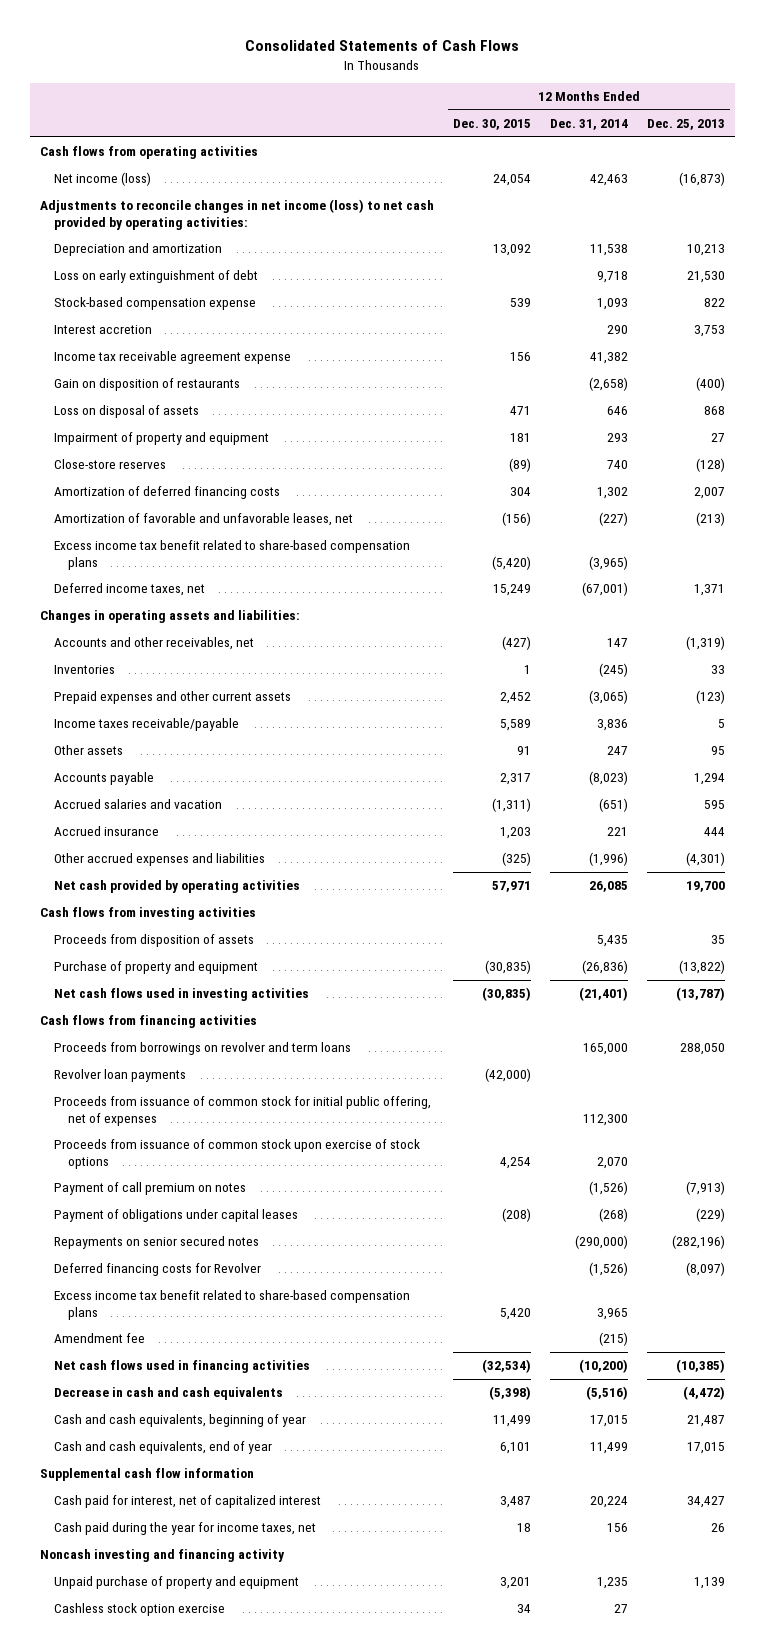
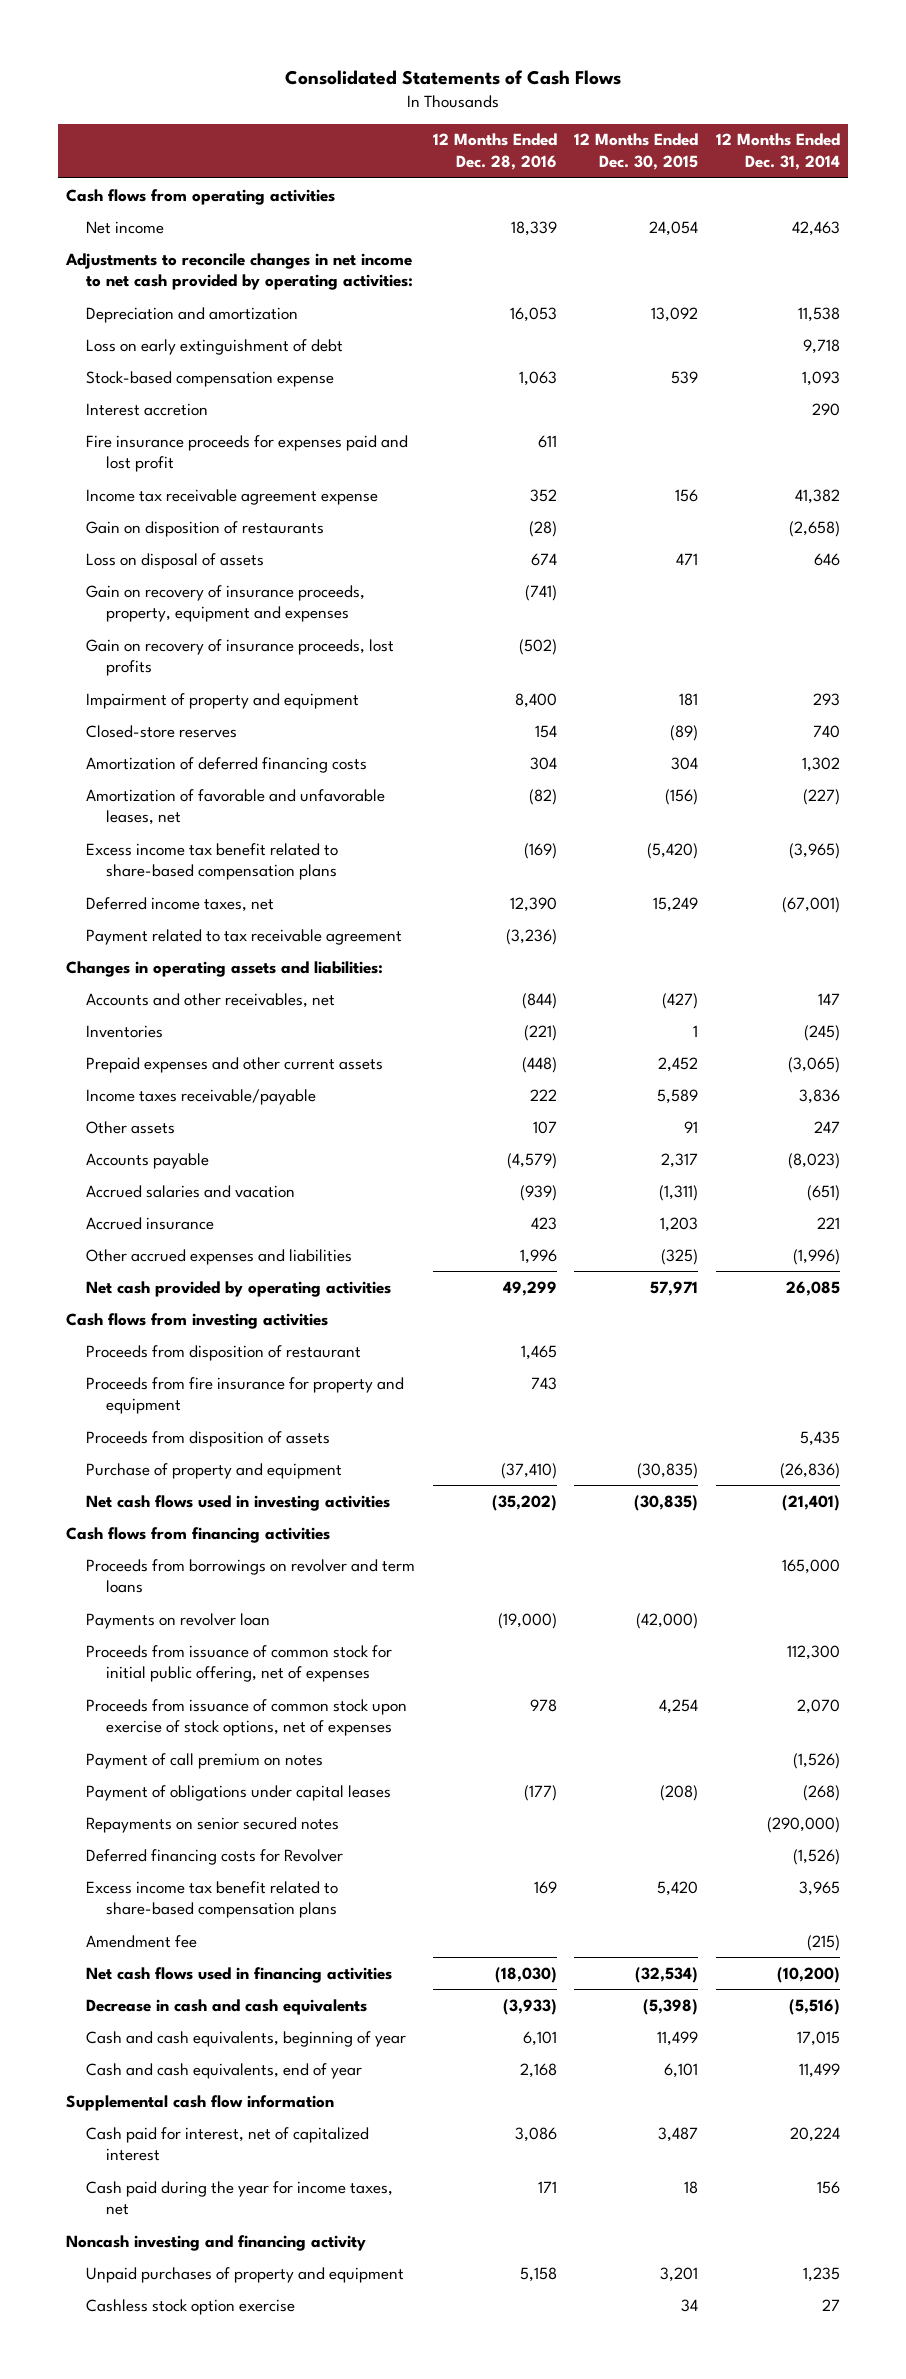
[647,119,726,131] Dec. 25, 2013 -> none
none -> [432,133,557,171] 12 Months Ended Dec. 28, 2016
[53,172,151,187] Net income (loss) -> [86,220,165,234] Net income
[39,199,434,230] Adjustments to reconcile changes in net income (loss) to net cash provided by operating activities: -> [65,252,414,291] Adjustments to reconcile changes in net income to net cash provided by operating activities:
none -> [86,434,409,473] Fire insurance proceeds for expenses paid and lost profit
none -> [86,584,366,623] Gain on recovery of insurance proceeds, property, equipment and expenses
none -> [86,638,395,677] Gain on recovery of insurance proceeds, lost profits
[53,459,166,470] Close-store reserves -> [86,724,238,738] Closed-store reserves
none -> [86,928,403,945] Payment related to tax receivable agreement
none -> [86,1344,362,1361] Proceeds from disposition of restaurant
none -> [86,1376,405,1415] Proceeds from fire insurance for property and equipment
[53,1069,186,1083] Revolver loan payments -> [86,1612,271,1629] Payments on revolver loan
[53,1139,420,1169] Proceeds from issuance of common stock upon exercise of stock options -> [86,1698,408,1737] Proceeds from issuance of common stock upon exercise of stock options, net of expenses
[53,1576,299,1590] Unpaid purchase of property and equipment -> [86,2266,405,2283] Unpaid purchases of property and equipment

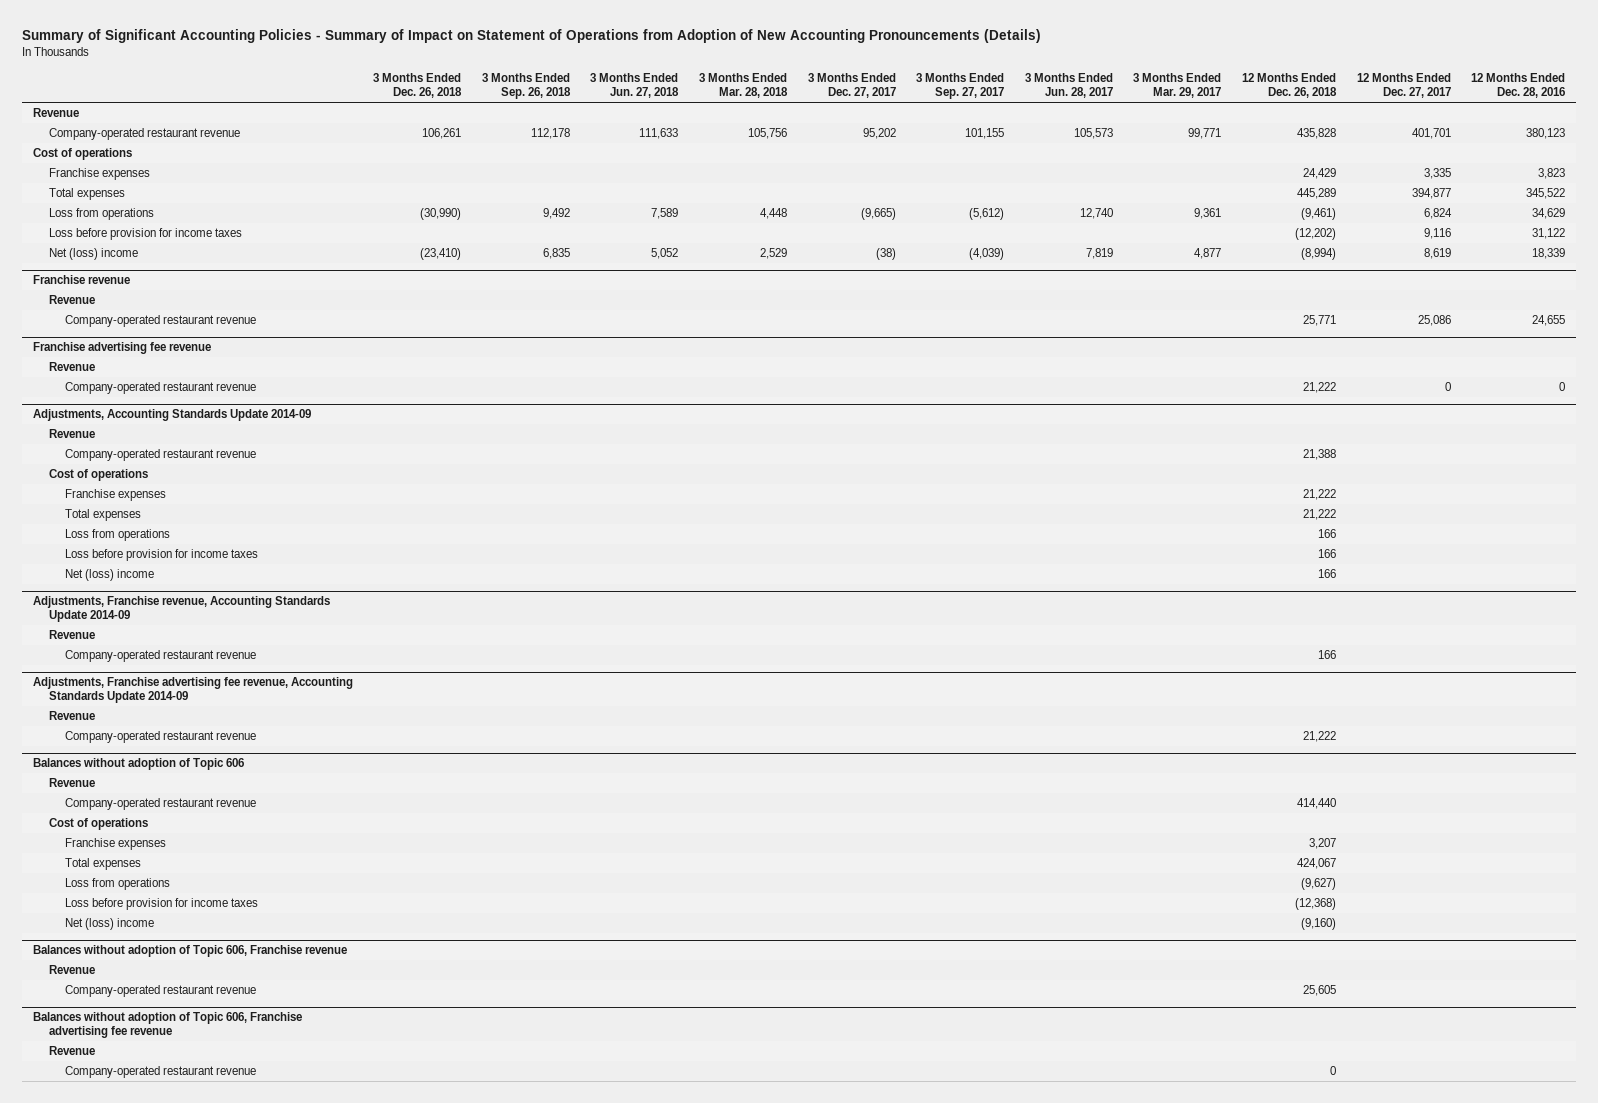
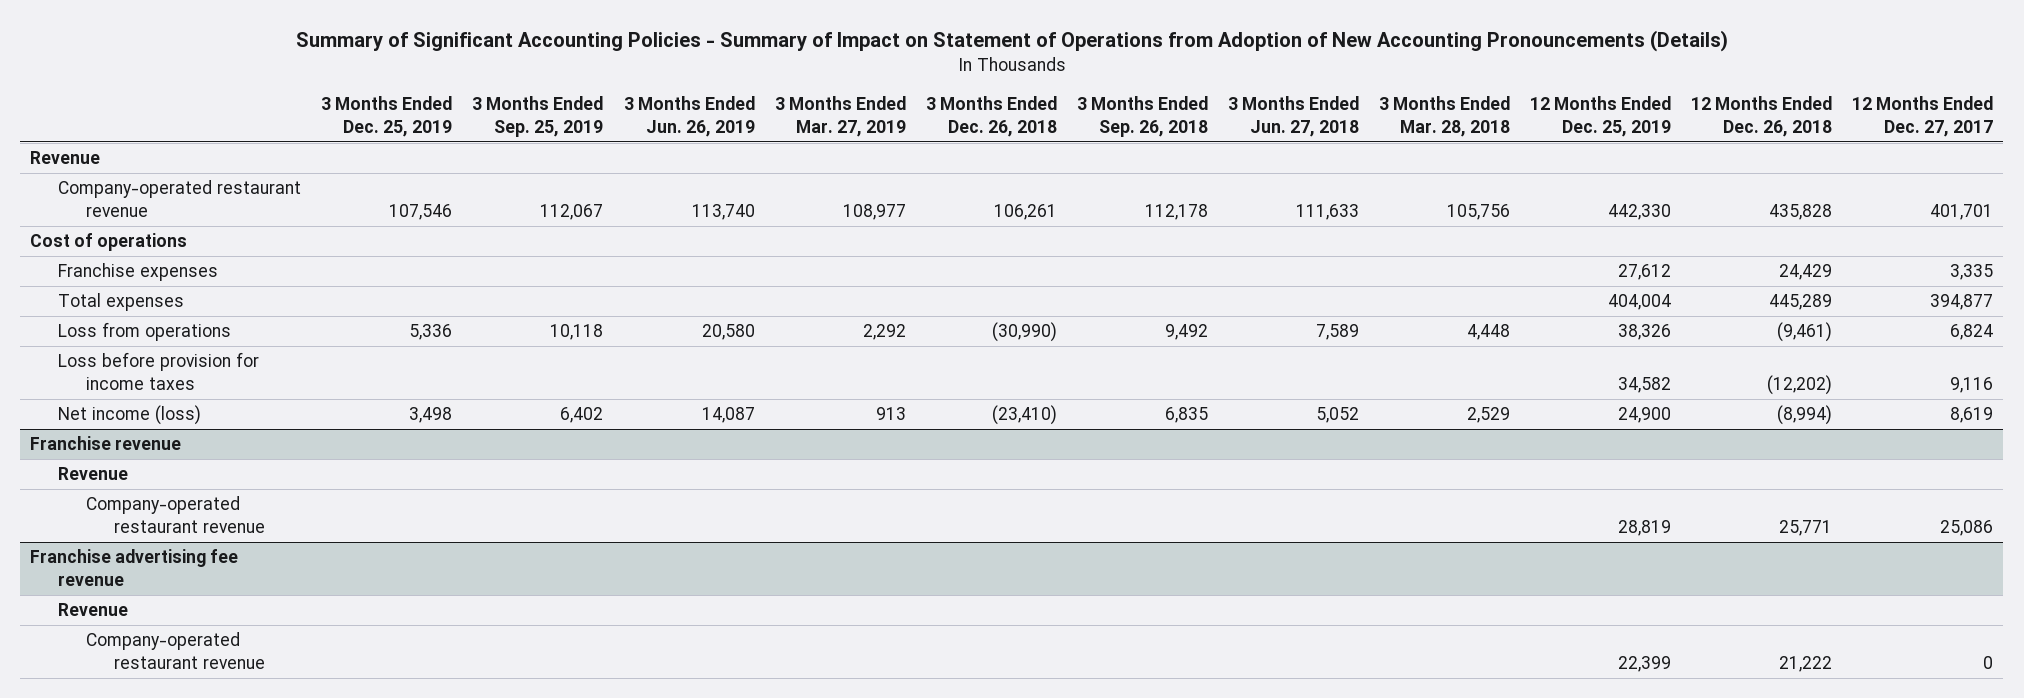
[807,73,896,99] 3 Months Ended Dec. 27, 2017 -> none
[916,73,1005,100] 3 Months Ended Sep. 27, 2017 -> none
[1024,73,1113,99] 3 Months Ended Jun. 28, 2017 -> none
[1133,73,1222,99] 3 Months Ended Mar. 29, 2017 -> none
[1471,73,1566,99] 12 Months Ended Dec. 28, 2016 -> none
none -> [321,96,453,137] 3 Months Ended Dec. 25, 2019
none -> [472,96,604,137] 3 Months Ended Sep. 25, 2019
none -> [623,96,755,137] 3 Months Ended Jun. 26, 2019
none -> [774,96,906,137] 3 Months Ended Mar. 27, 2019
none -> [1530,96,1672,137] 12 Months Ended Dec. 25, 2019
[48,248,138,261] Net (loss) income -> [58,405,202,426] Net income (loss)
[32,409,311,422] Adjustments, Accounting Standards Update 2014-09 -> none
[48,429,95,439] Revenue -> none
[65,449,257,462] Company-operated restaurant revenue -> none
[48,469,148,482] Cost of operations -> none
[65,489,167,502] Franchise expenses -> none
[65,509,142,522] Total expenses -> none
[65,529,171,542] Loss from operations -> none
[65,549,259,562] Loss before provision for income taxes -> none
[65,569,155,582] Net (loss) income -> none
[32,596,330,623] Adjustments, Franchise revenue, Accounting Standards Update 2014-09 -> none
[48,630,95,640] Revenue -> none
[65,650,257,663] Company-operated restaurant revenue -> none
[32,677,353,704] Adjustments, Franchise advertising fee revenue, Accounting Standards Update 2014-09 -> none
[48,711,95,721] Revenue -> none
[65,731,257,744] Company-operated restaurant revenue -> none
[32,758,244,771] Balances without adoption of Topic 606 -> none
[48,778,95,788] Revenue -> none
[65,798,257,811] Company-operated restaurant revenue -> none
[48,818,148,831] Cost of operations -> none
[65,838,167,851] Franchise expenses -> none
[65,858,142,871] Total expenses -> none
[65,878,171,891] Loss from operations -> none
[65,898,259,911] Loss before provision for income taxes -> none
[65,918,155,931] Net (loss) income -> none
[32,945,347,958] Balances without adoption of Topic 606, Franchise revenue -> none
[48,965,95,975] Revenue -> none
[65,985,257,998] Company-operated restaurant revenue -> none
[32,1012,302,1039] Balances without adoption of Topic 606, Franchise advertising fee revenue -> none
[48,1046,95,1056] Revenue -> none
[65,1066,257,1079] Company-operated restaurant revenue -> none

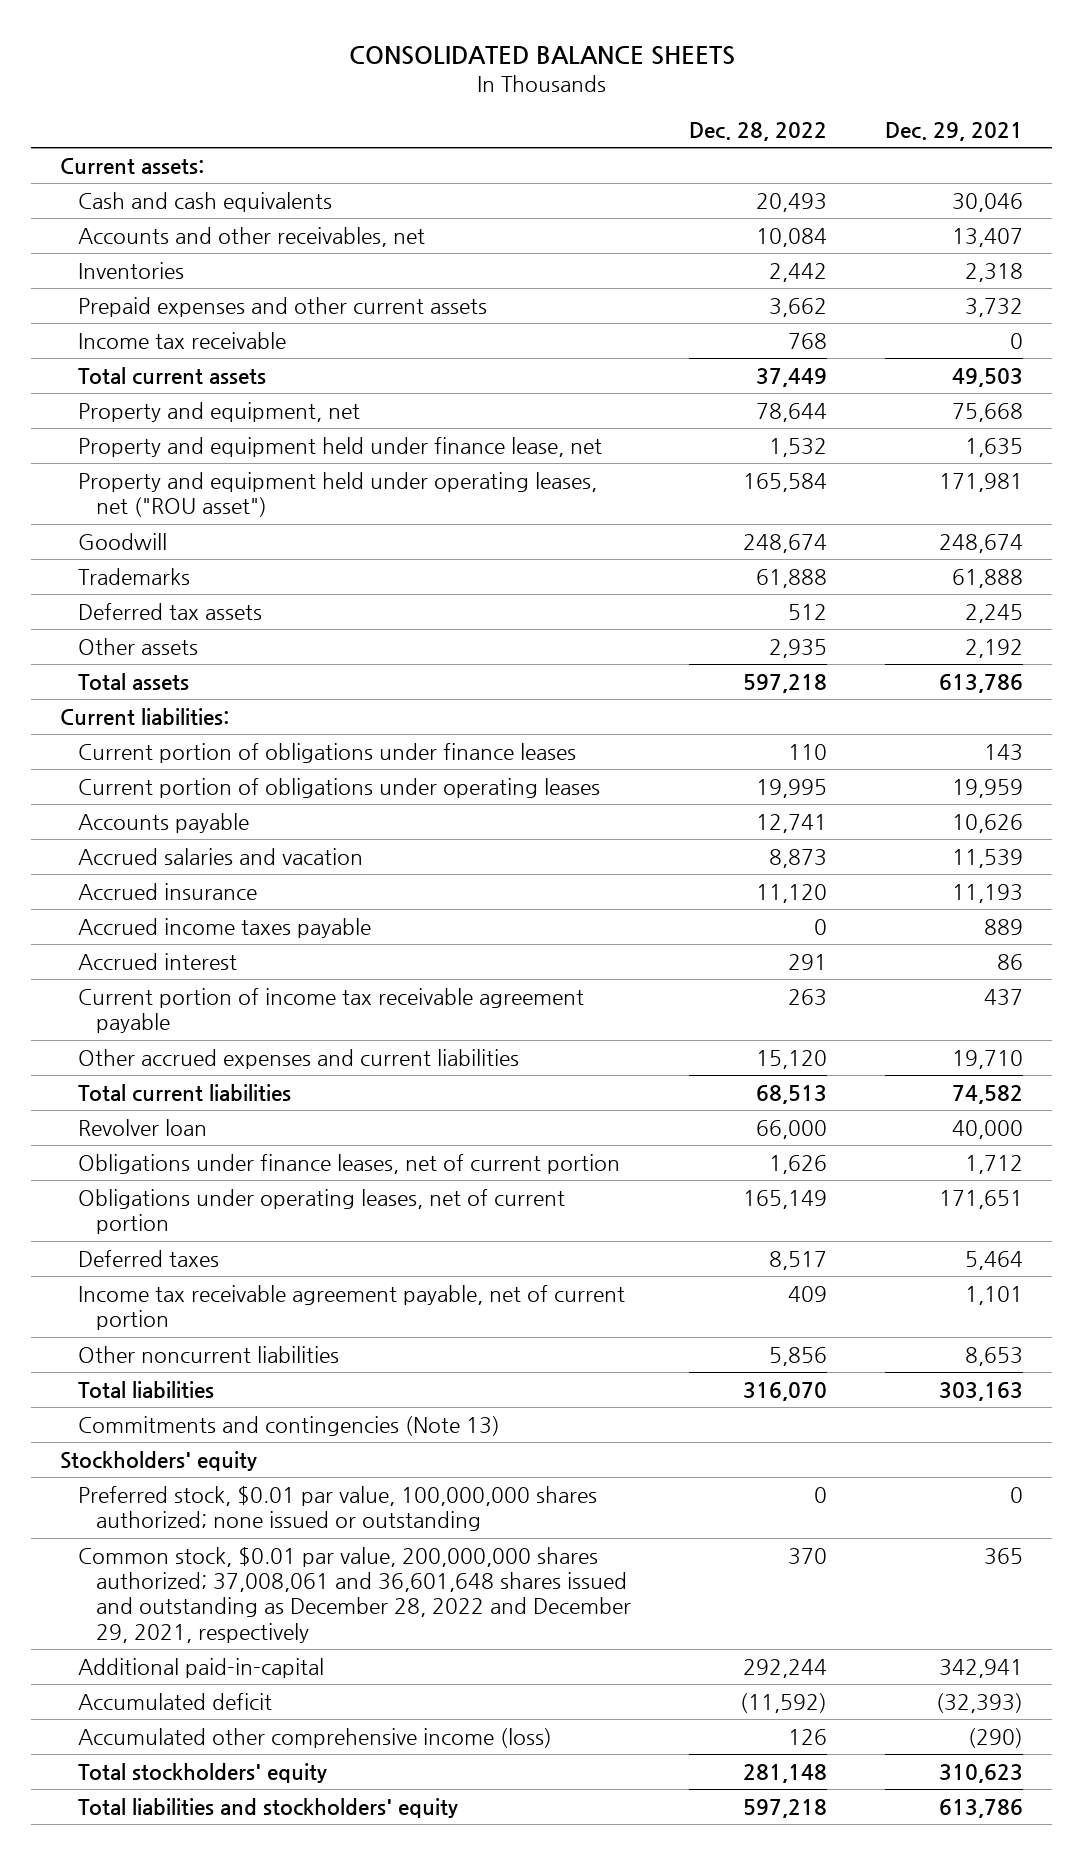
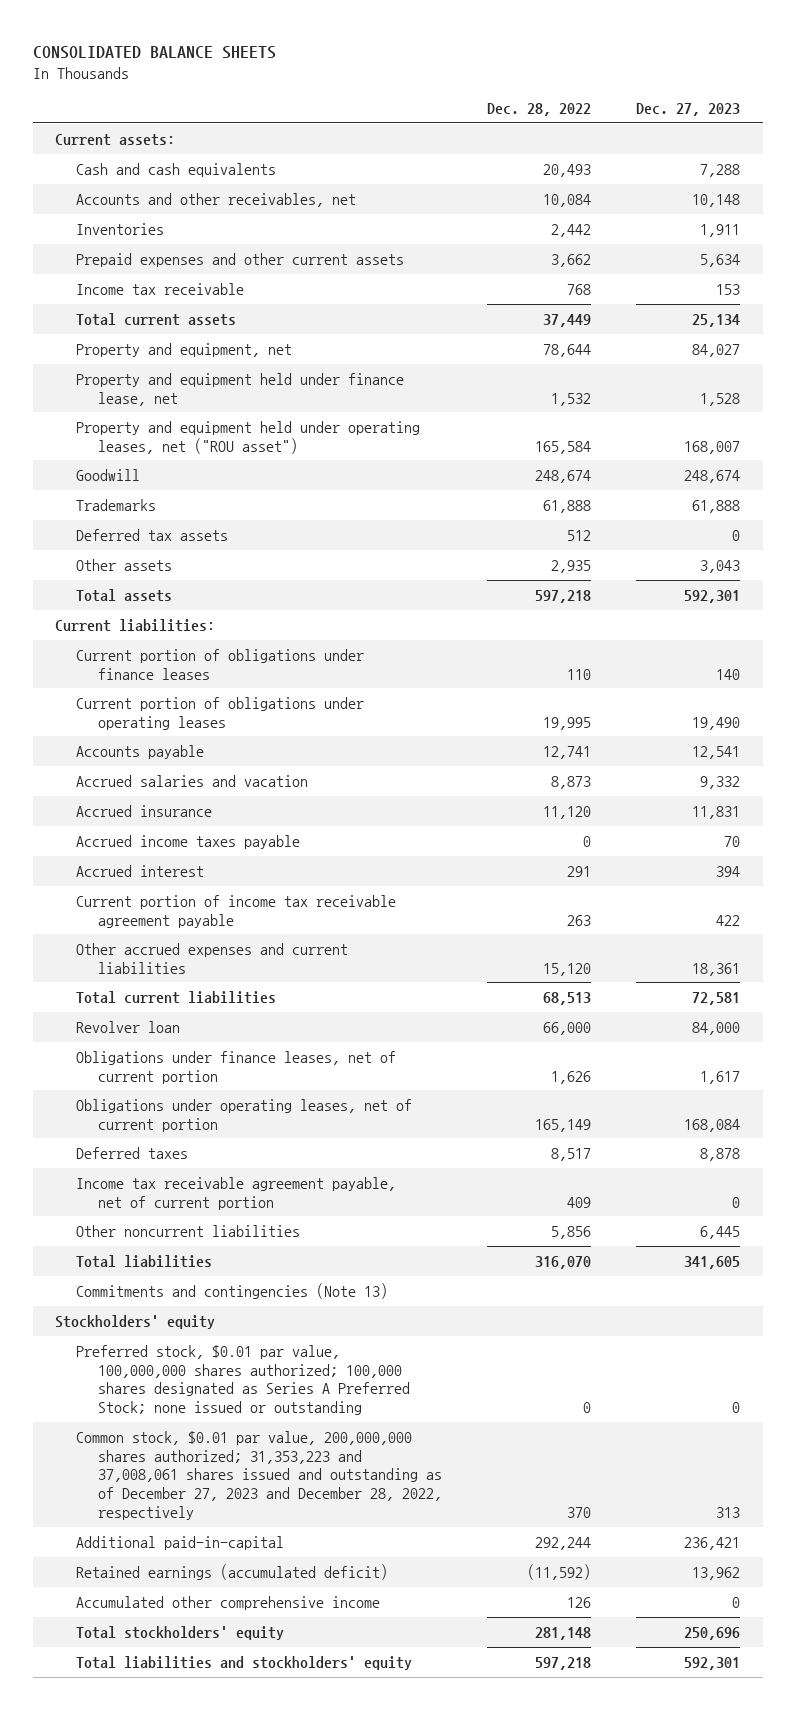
[885,121,1024,141] Dec. 29, 2021 -> none
none -> [636,103,741,117] Dec. 27, 2023
[77,1485,597,1532] Preferred stock, $0.01 par value, 100,000,000 shares authorized; none issued or outstanding -> [76,1344,410,1416] Preferred stock, $0.01 par value, 100,000,000 shares authorized; 100,000 shares designated as Series A Preferred Stock; none issued or outstanding
[77,1546,631,1643] Common stock, $0.01 par value, 200,000,000 shares authorized; 37,008,061 and 36,601,648 shares issued and outstanding as December 28, 2022 and December 29, 2021, respectively -> [76,1430,442,1521] Common stock, $0.01 par value, 200,000,000 shares authorized; 31,353,223 and 37,008,061 shares issued and outstanding as of December 27, 2023 and December 28, 2022, respectively
[77,1692,272,1710] Accumulated deficit -> [76,1563,389,1580] Retained earnings (accumulated deficit)
[77,1727,552,1748] Accumulated other comprehensive income (loss) -> [76,1595,381,1610] Accumulated other comprehensive income

